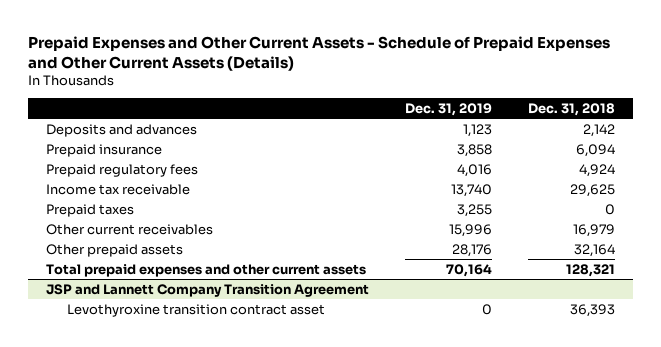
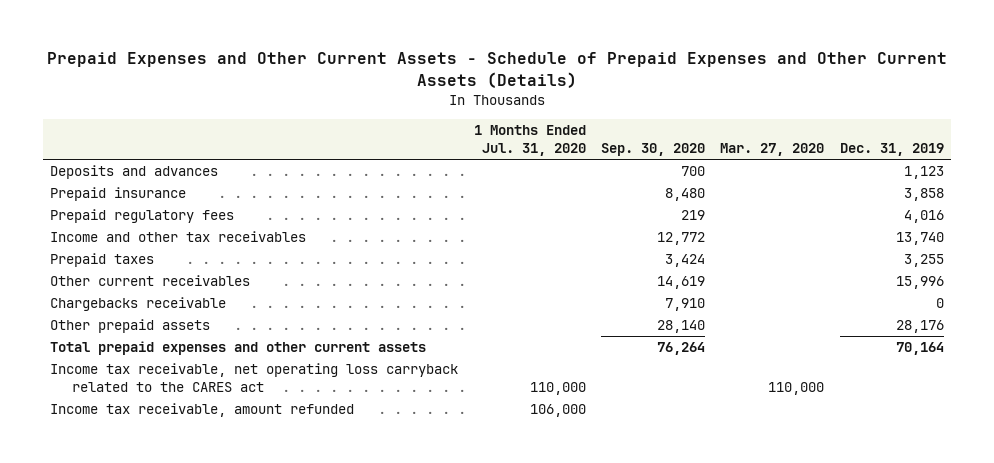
[528,103,616,117] Dec. 31, 2018 -> none
none -> [473,125,586,157] 1 Months Ended Jul. 31, 2020
none -> [600,143,705,157] Sep. 30, 2020
none -> [720,143,825,157] Mar. 27, 2020
[46,183,191,195] Income tax receivable -> [50,231,307,243] Income and other tax receivables
none -> [50,297,227,312] Chargebacks receivable
[46,283,370,297] JSP and Lannett Company Transition Agreement -> none
[66,303,325,317] Levothyroxine transition contract asset -> none
none -> [50,363,459,393] Income tax receivable, net operating loss carryback related to the CARES act
none -> [50,403,355,418] Income tax receivable, amount refunded

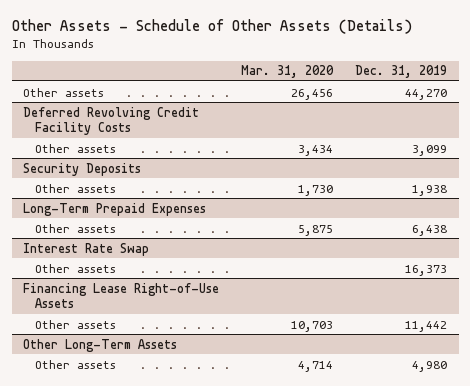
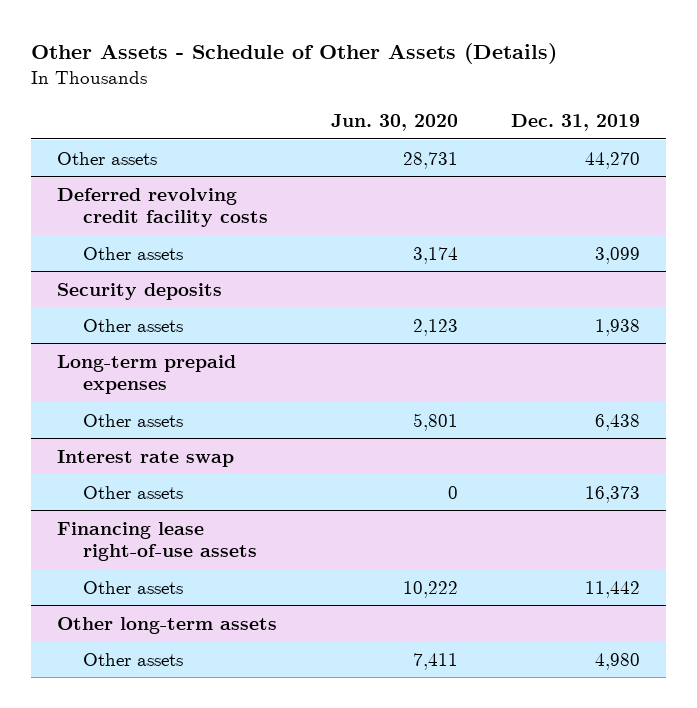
[241,65,335,79] Mar. 31, 2020 -> none
none -> [330,113,458,131] Jun. 30, 2020
[22,106,199,136] Deferred Revolving Credit Facility Costs -> [57,187,269,228] Deferred revolving credit facility costs
[22,162,141,176] Security Deposits -> [57,282,223,300] Security deposits
[22,202,206,216] Long-Term Prepaid Expenses -> [57,354,237,395] Long-term prepaid expenses
[22,242,149,256] Interest Rate Swap -> [57,449,235,467] Interest rate swap
[22,282,219,309] Financing Lease Right-of-Use Assets -> [57,521,258,562] Financing lease right-of-use assets
[22,338,177,352] Other Long-Term Assets -> [57,616,278,634] Other long-term assets

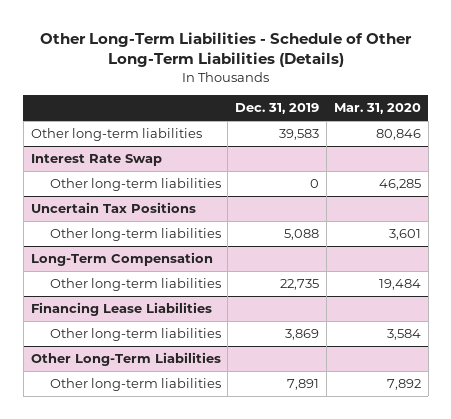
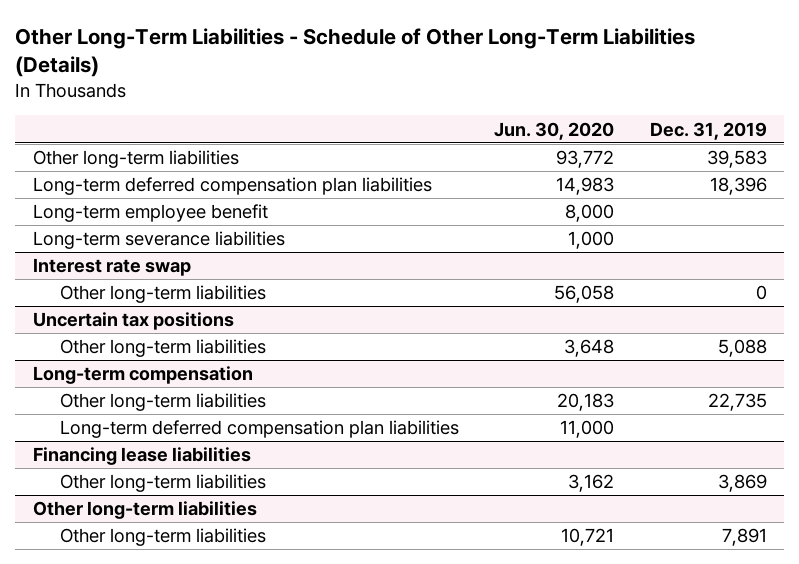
[333,103,421,115] Mar. 31, 2020 -> none
none -> [494,121,615,140] Jun. 30, 2020
none -> [32,177,432,196] Long-term deferred compensation plan liabilities
none -> [32,204,268,223] Long-term employee benefit
none -> [32,231,285,250] Long-term severance liabilities
[30,154,162,167] Interest Rate Swap -> [32,258,191,277] Interest rate swap
[30,202,196,214] Uncertain Tax Positions -> [32,312,234,331] Uncertain tax positions
[30,252,213,267] Long-Term Compensation -> [32,366,253,385] Long-term compensation
none -> [60,420,460,439] Long-term deferred compensation plan liabilities
[30,302,212,317] Financing Lease Liabilities -> [32,447,251,466] Financing lease liabilities
[30,352,221,367] Other Long-Term Liabilities -> [32,501,257,520] Other long-term liabilities

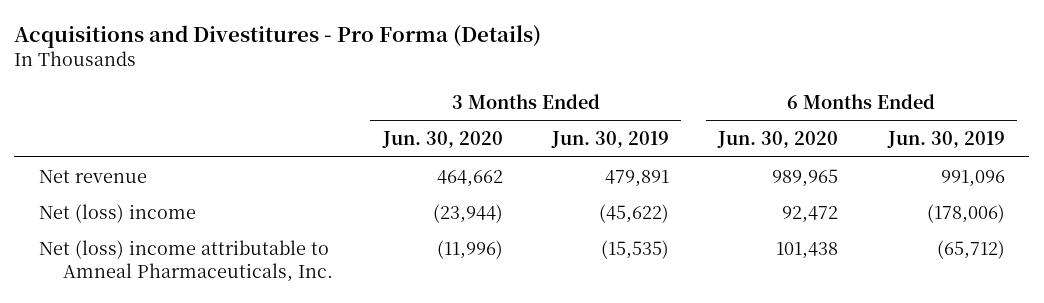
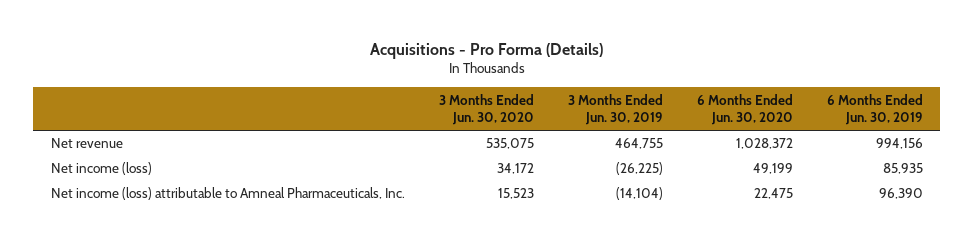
[14,25,542,49] Acquisitions and Divestitures - Pro Forma (Details) -> [369,42,603,59] Acquisitions - Pro Forma (Details)
[436,169,503,187] 464,662 -> [485,138,534,150] 535,075
[604,169,669,187] 479,891 -> [614,138,663,150] 464,755
[772,168,839,187] 989,965 -> [735,138,793,150] 1,028,372
[940,169,1005,187] 991,096 -> [876,138,924,150] 994,156
[39,203,197,223] Net (loss) income -> [50,162,152,176] Net income (loss)
[432,203,503,223] (23,944) -> [496,163,534,175] 34,172
[598,203,669,223] (45,622) -> [615,162,663,176] (26,225)
[782,205,839,223] 92,472 -> [752,163,793,175] 49,199
[926,203,1005,223] (178,006) -> [883,163,924,175] 85,935
[39,239,334,282] Net (loss) income attributable to Amneal Pharmaceuticals, Inc. -> [50,187,405,201] Net income (loss) attributable to Amneal Pharmaceuticals, Inc.
[436,239,503,259] (11,996) -> [497,188,534,200] 15,523
[600,239,669,259] (15,535) -> [615,187,663,201] (14,104)
[776,241,839,259] 101,438 -> [753,188,793,200] 22,475
[936,239,1005,259] (65,712) -> [879,188,924,200] 96,390

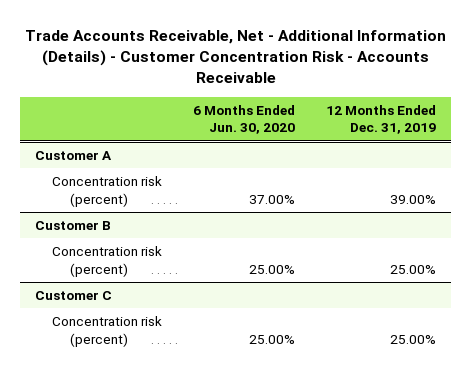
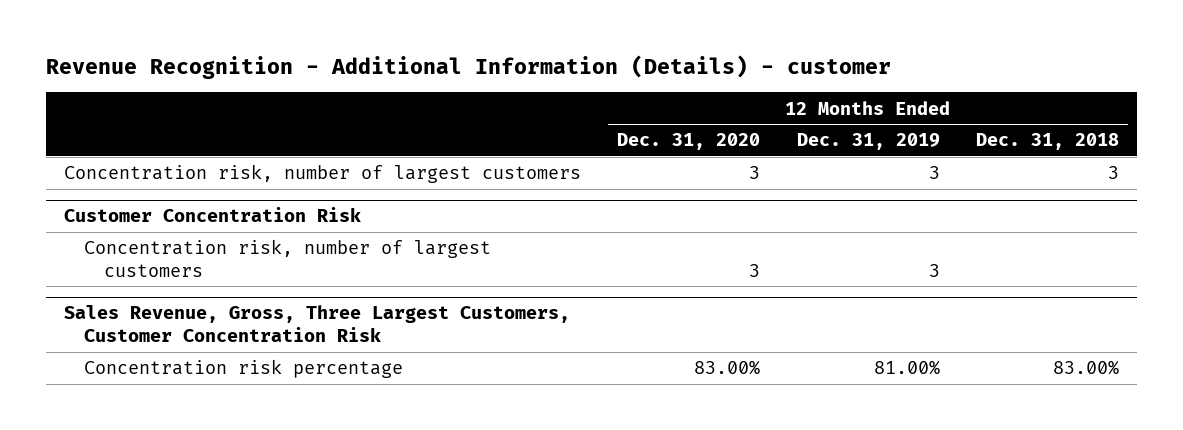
[24,29,446,84] Trade Accounts Receivable, Net - Additional Information (Details) - Customer Concentration Risk - Accounts Receivable -> [46,55,892,80] Revenue Recognition - Additional Information (Details) - customer
[193,104,296,135] 6 Months Ended Jun. 30, 2020 -> none
none -> [617,133,761,151] Dec. 31, 2020
none -> [975,133,1119,151] Dec. 31, 2018
[35,221,112,231] Customer B -> none
[52,246,163,277] Concentration risk (percent) -> none
[35,291,113,301] Customer C -> none
[52,316,163,347] Concentration risk (percent) -> none
none -> [64,164,582,184] Concentration risk, number of largest customers
[35,151,113,161] Customer A -> [64,207,362,223] Customer Concentration Risk
none -> [84,239,492,277] Concentration risk, number of largest customers
none -> [64,305,571,342] Sales Revenue, Gross, Three Largest Customers, Customer Concentration Risk
[52,176,163,207] Concentration risk (percent) -> [84,359,404,379] Concentration risk percentage
[389,194,436,204] 39.00% -> [873,360,940,376] 81.00%

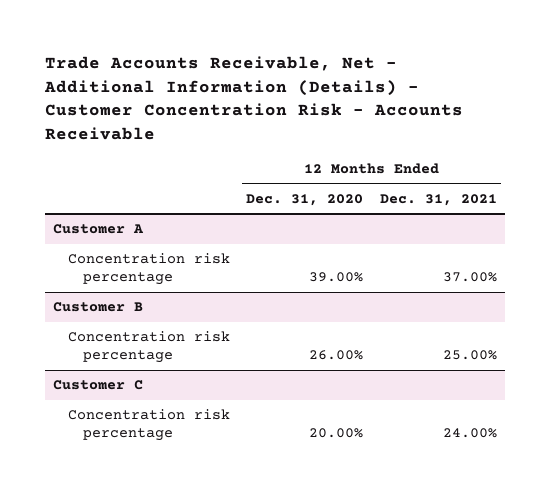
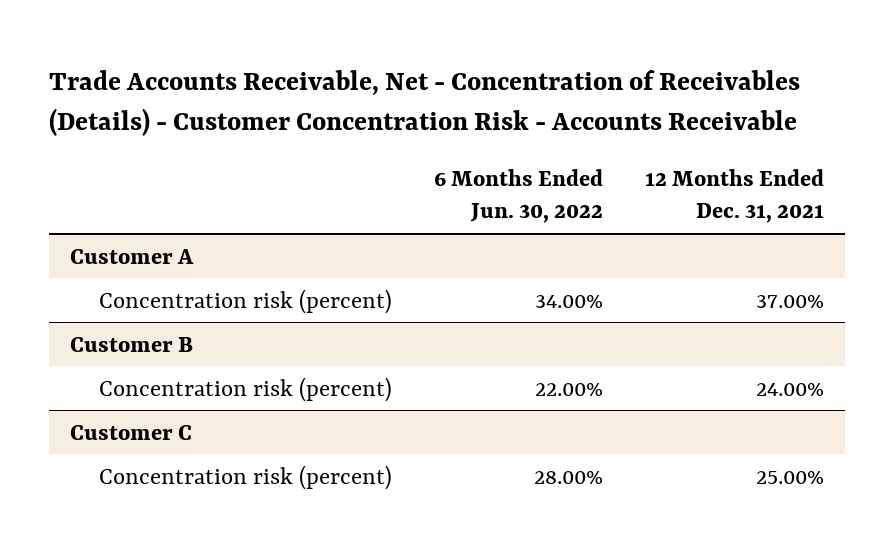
[43,56,463,140] Trade Accounts Receivable, Net - Additional Information (Details) - Customer Concentration Risk - Accounts Receivable -> [49,69,801,137] Trade Accounts Receivable, Net - Concentration of Receivables (Details) - Customer Concentration Risk - Accounts Receivable
[246,193,364,206] Dec. 31, 2020 -> none
none -> [433,168,603,224] 6 Months Ended Jun. 30, 2022
[67,253,230,286] Concentration risk percentage -> [99,288,393,314] Concentration risk (percent)
[67,331,230,364] Concentration risk percentage -> [99,376,393,402] Concentration risk (percent)
[442,350,497,361] 25.00% -> [755,382,824,396] 24.00%
[67,409,230,442] Concentration risk percentage -> [99,464,393,490] Concentration risk (percent)
[442,428,497,439] 24.00% -> [755,470,824,484] 25.00%

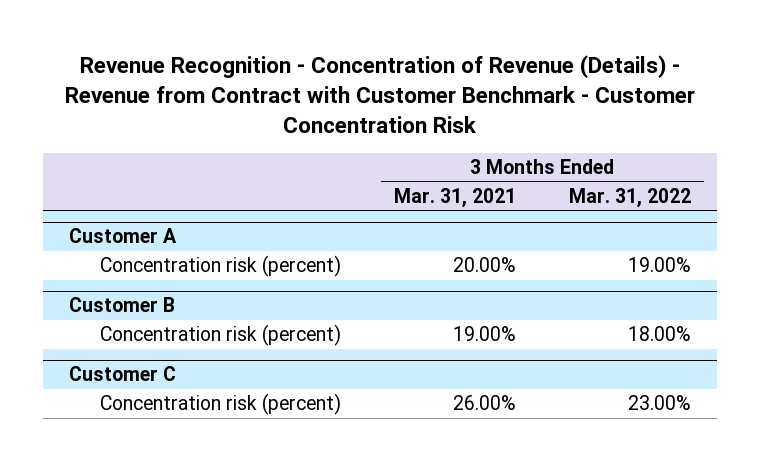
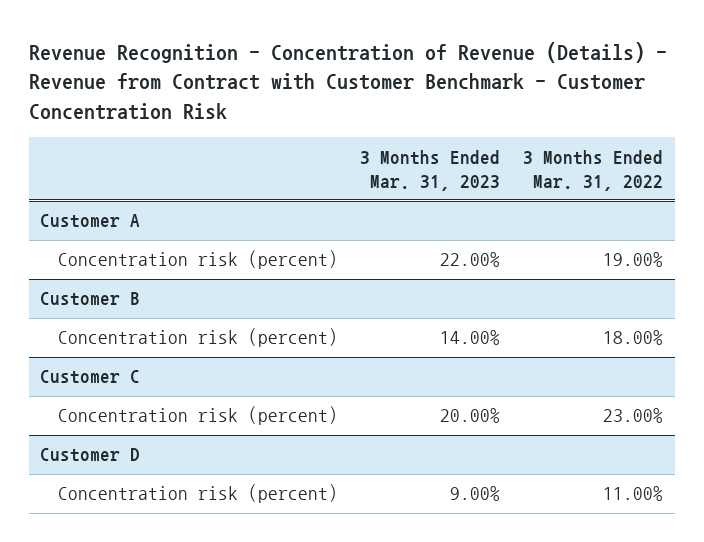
[394,187,517,208] Mar. 31, 2021 -> none
none -> [360,149,501,191] 3 Months Ended Mar. 31, 2023
none -> [40,448,141,463] Customer D
none -> [57,484,338,504] Concentration risk (percent)

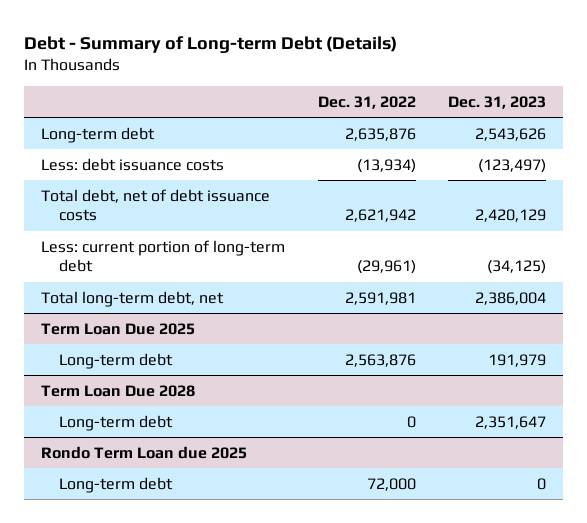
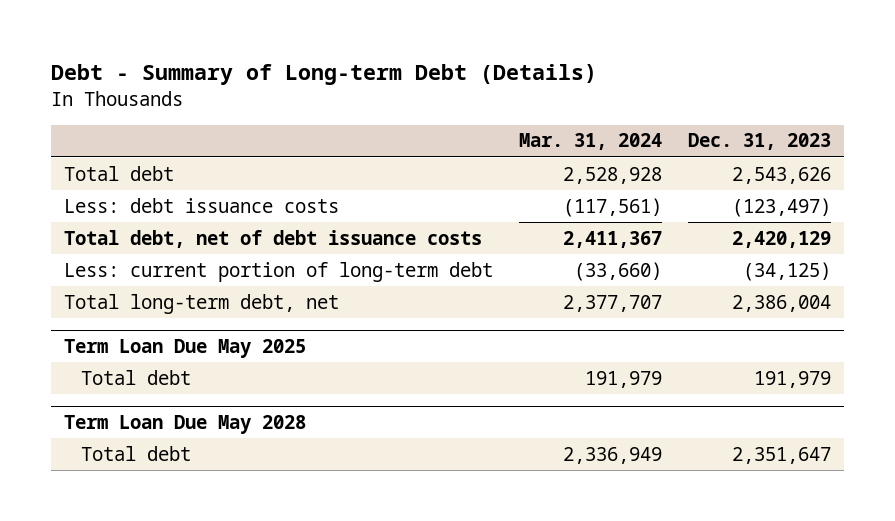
[317,95,416,109] Dec. 31, 2022 -> none
none -> [518,133,662,151] Mar. 31, 2024
[40,126,155,143] Long-term debt -> [64,165,175,181] Total debt
[40,445,247,459] Rondo Term Loan due 2025 -> none
[58,476,173,493] Long-term debt -> none
[40,322,195,335] Term Loan Due 2025 -> [64,338,307,358] Term Loan Due May 2025
[58,352,173,369] Long-term debt -> [81,369,192,385] Total debt
[40,384,195,397] Term Loan Due 2028 -> [64,414,307,434] Term Loan Due May 2028
[58,414,173,431] Long-term debt -> [81,445,192,461] Total debt

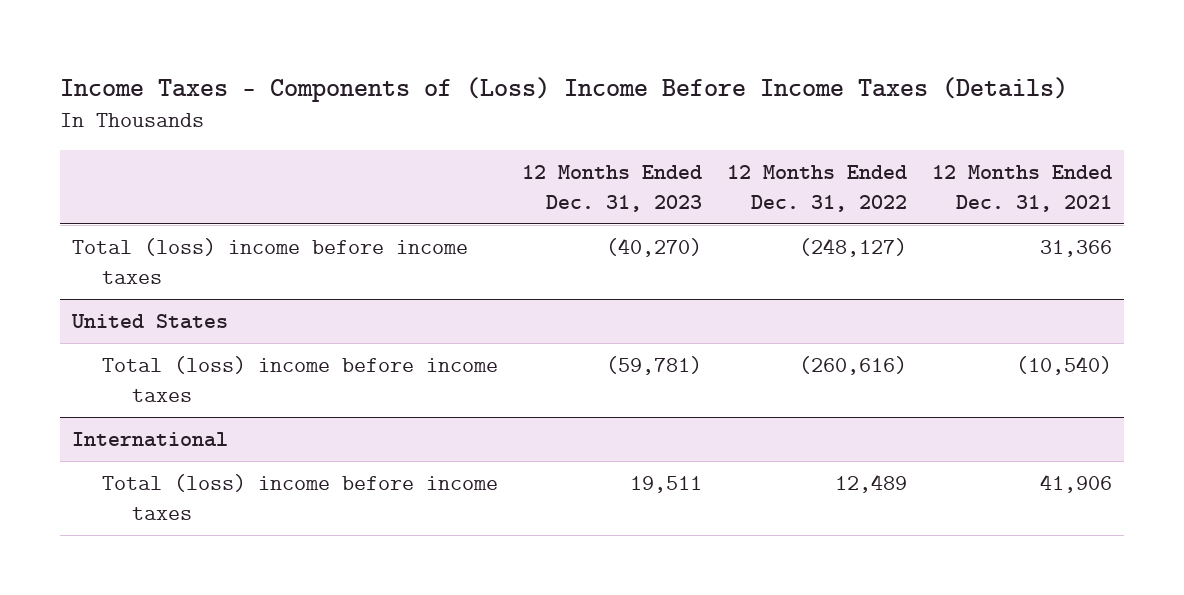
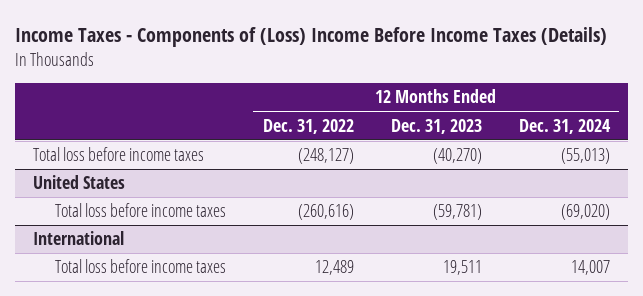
[931,165,1112,212] 12 Months Ended Dec. 31, 2021 -> none
none -> [518,118,611,134] Dec. 31, 2024
[71,238,468,284] Total (loss) income before income taxes -> [33,147,205,162] Total loss before income taxes
[101,356,498,402] Total (loss) income before income taxes -> [54,203,226,218] Total loss before income taxes
[101,474,498,520] Total (loss) income before income taxes -> [54,259,226,274] Total loss before income taxes

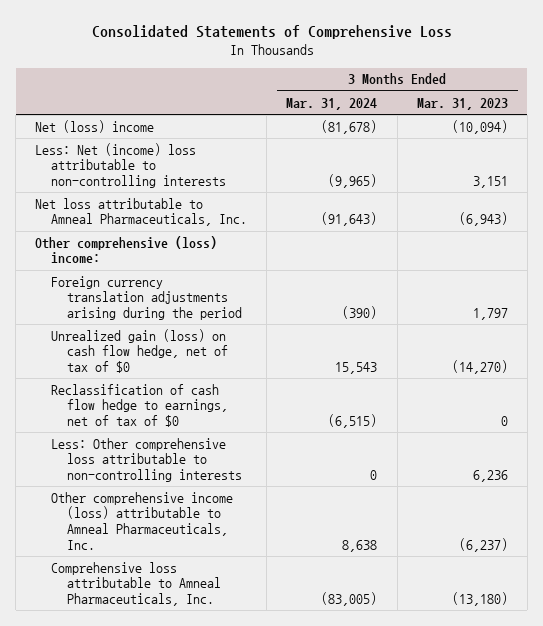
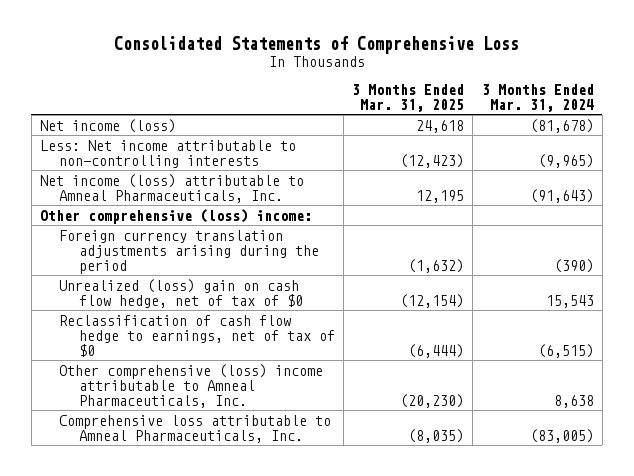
[416,97,508,110] Mar. 31, 2023 -> none
none -> [352,83,465,112] 3 Months Ended Mar. 31, 2025
[35,119,155,133] Net (loss) income -> [40,118,177,133] Net income (loss)
[35,142,227,188] Less: Net (income) loss attributable to non-controlling interests -> [40,139,297,168] Less: Net income attributable to non-controlling interests
[35,197,248,227] Net loss attributable to Amneal Pharmaceuticals, Inc. -> [40,173,305,203] Net income (loss) attributable to Amneal Pharmaceuticals, Inc.
[51,328,228,373] Unrealized gain (loss) on cash flow hedge, net of tax of $0 -> [59,278,303,308] Unrealized (loss) gain on cash flow hedge, net of tax of $0
[51,437,242,482] Less: Other comprehensive loss attributable to non-controlling interests -> none
[51,491,234,550] Other comprehensive income (loss) attributable to Amneal Pharmaceuticals, Inc. -> [59,363,324,408] Other comprehensive (loss) income attributable to Amneal Pharmaceuticals, Inc.

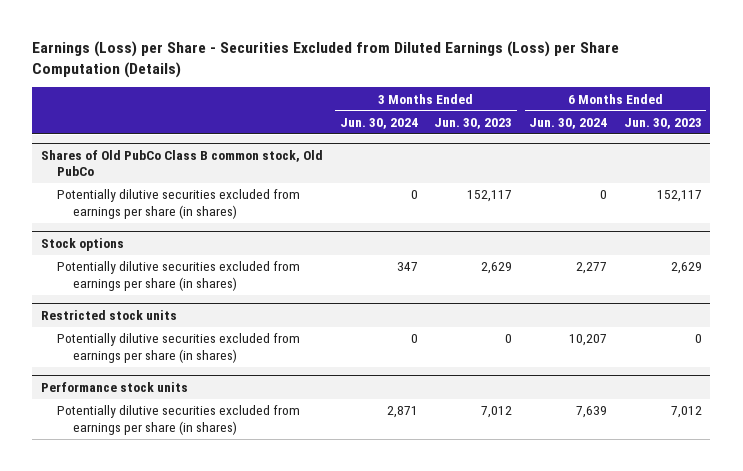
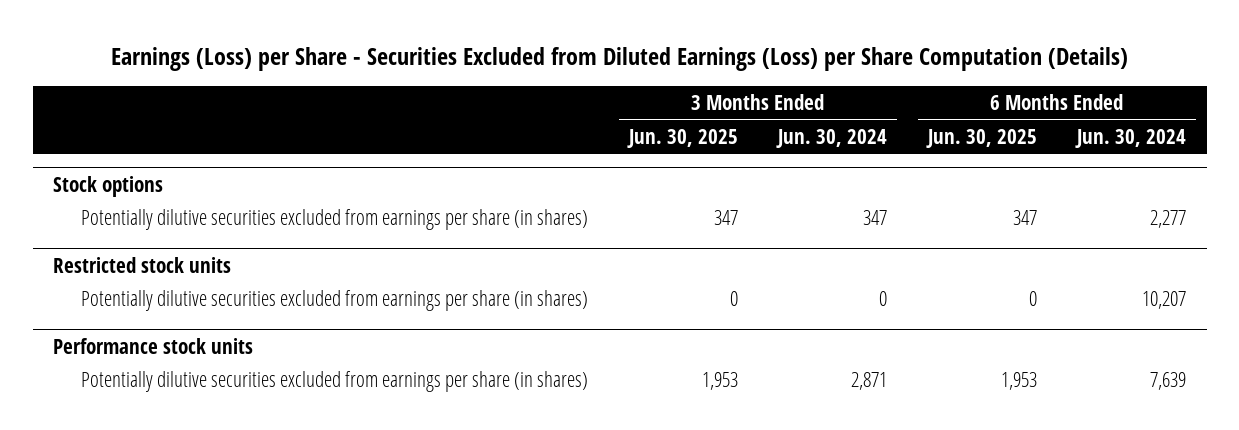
[434,118,513,130] Jun. 30, 2023 -> none
[623,118,702,130] Jun. 30, 2023 -> none
none -> [626,128,738,148] Jun. 30, 2025
none -> [925,128,1037,148] Jun. 30, 2025
[40,149,323,176] Shares of Old PubCo Class B common stock, Old PubCo -> none
[56,189,300,219] Potentially dilutive securities excluded from earnings per share (in shares) -> none

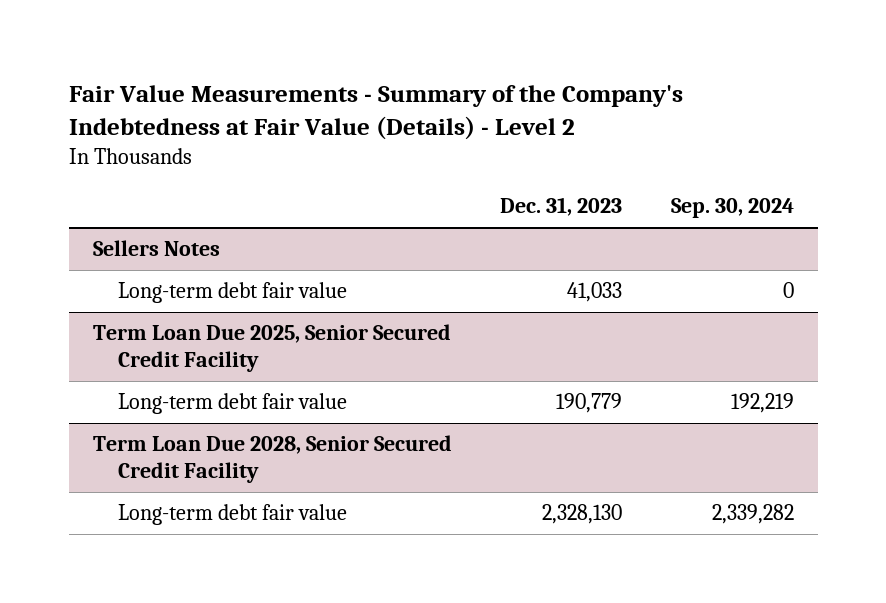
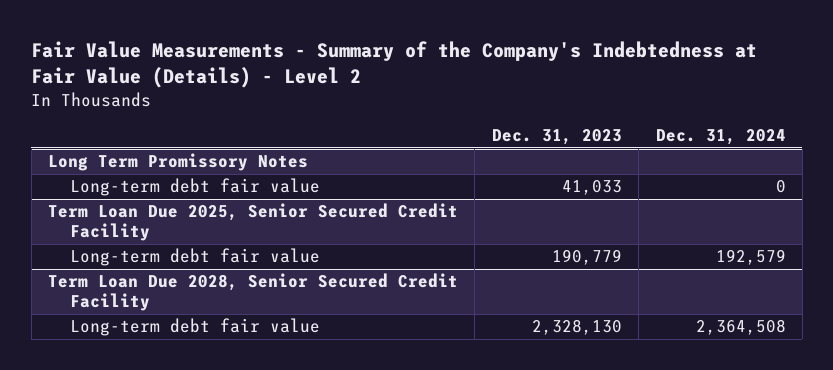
[670,198,794,219] Sep. 30, 2024 -> none
none -> [655,128,786,145] Dec. 31, 2024
[92,240,220,257] Sellers Notes -> [47,153,308,172] Long Term Promissory Notes

